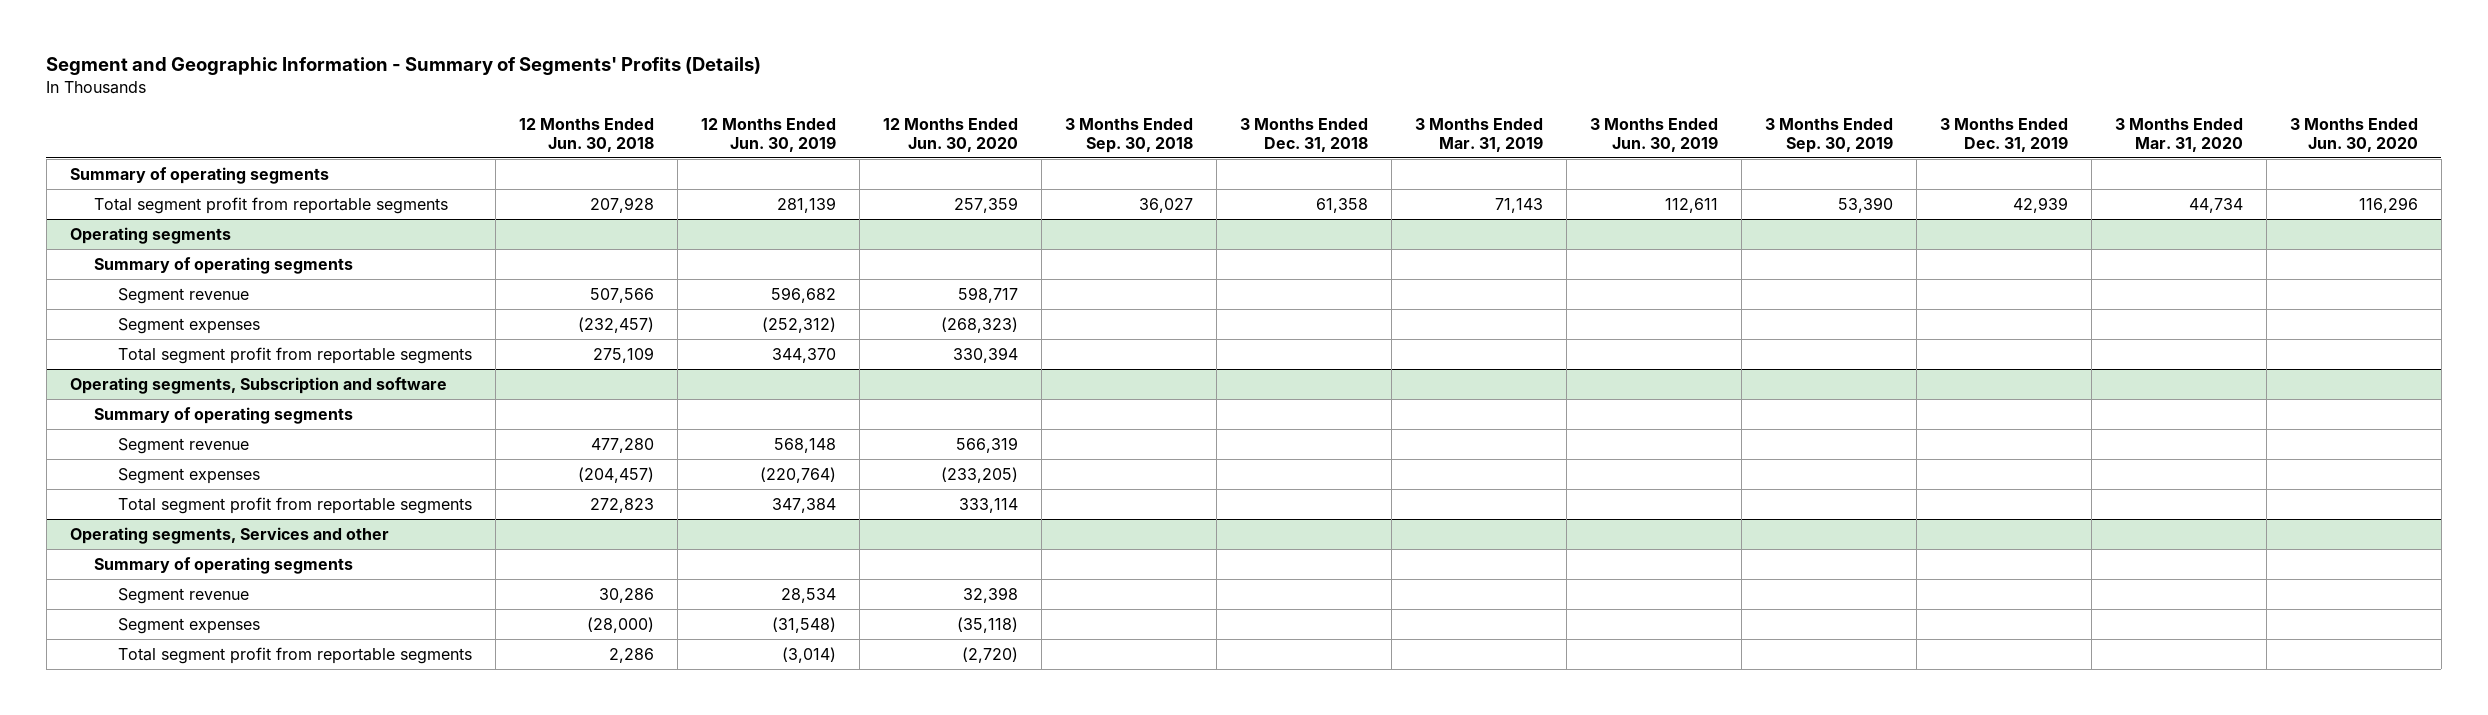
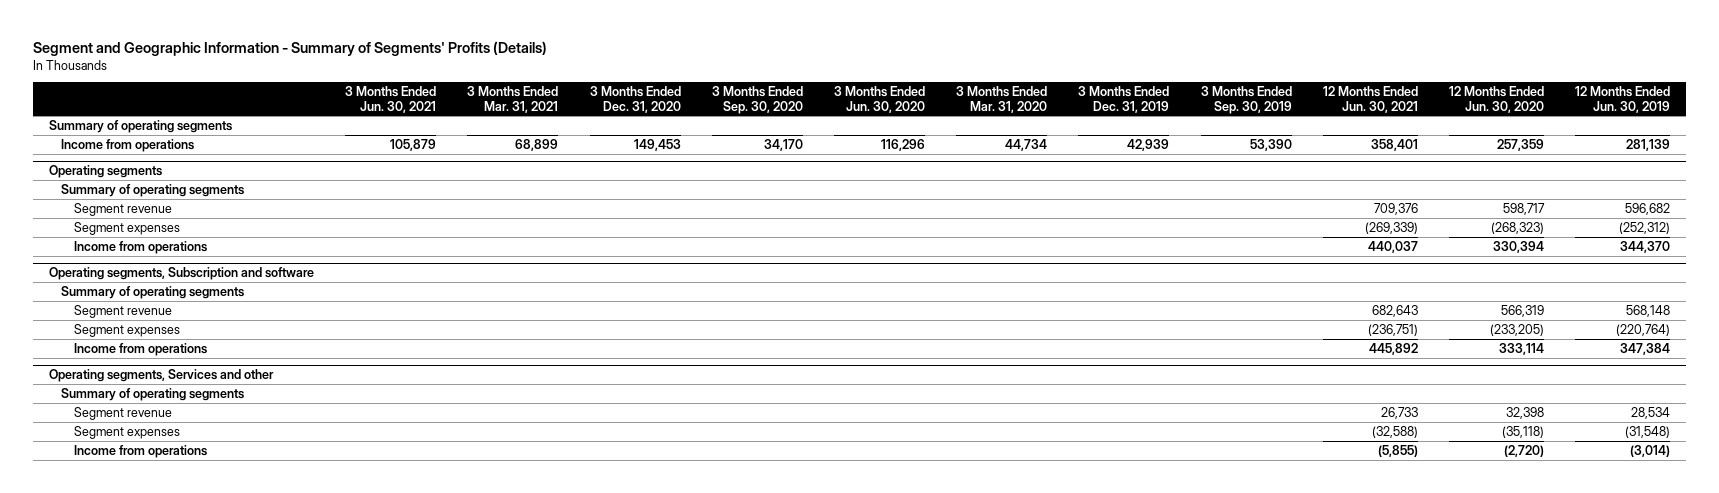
[519,117,655,152] 12 Months Ended Jun. 30, 2018 -> none
[1065,117,1194,153] 3 Months Ended Sep. 30, 2018 -> none
[1240,117,1369,152] 3 Months Ended Dec. 31, 2018 -> none
[1415,117,1544,152] 3 Months Ended Mar. 31, 2019 -> none
[1589,117,1718,152] 3 Months Ended Jun. 30, 2019 -> none
none -> [345,85,437,113] 3 Months Ended Jun. 30, 2021
none -> [467,85,559,113] 3 Months Ended Mar. 31, 2021
none -> [589,85,681,113] 3 Months Ended Dec. 31, 2020
none -> [711,85,803,114] 3 Months Ended Sep. 30, 2020
none -> [1322,85,1418,113] 12 Months Ended Jun. 30, 2021
[94,196,449,214] Total segment profit from reportable segments -> [61,138,195,152] Income from operations
[118,346,473,364] Total segment profit from reportable segments -> [73,240,207,254] Income from operations
[118,496,473,514] Total segment profit from reportable segments -> [73,342,207,356] Income from operations
[118,646,473,664] Total segment profit from reportable segments -> [73,444,207,458] Income from operations

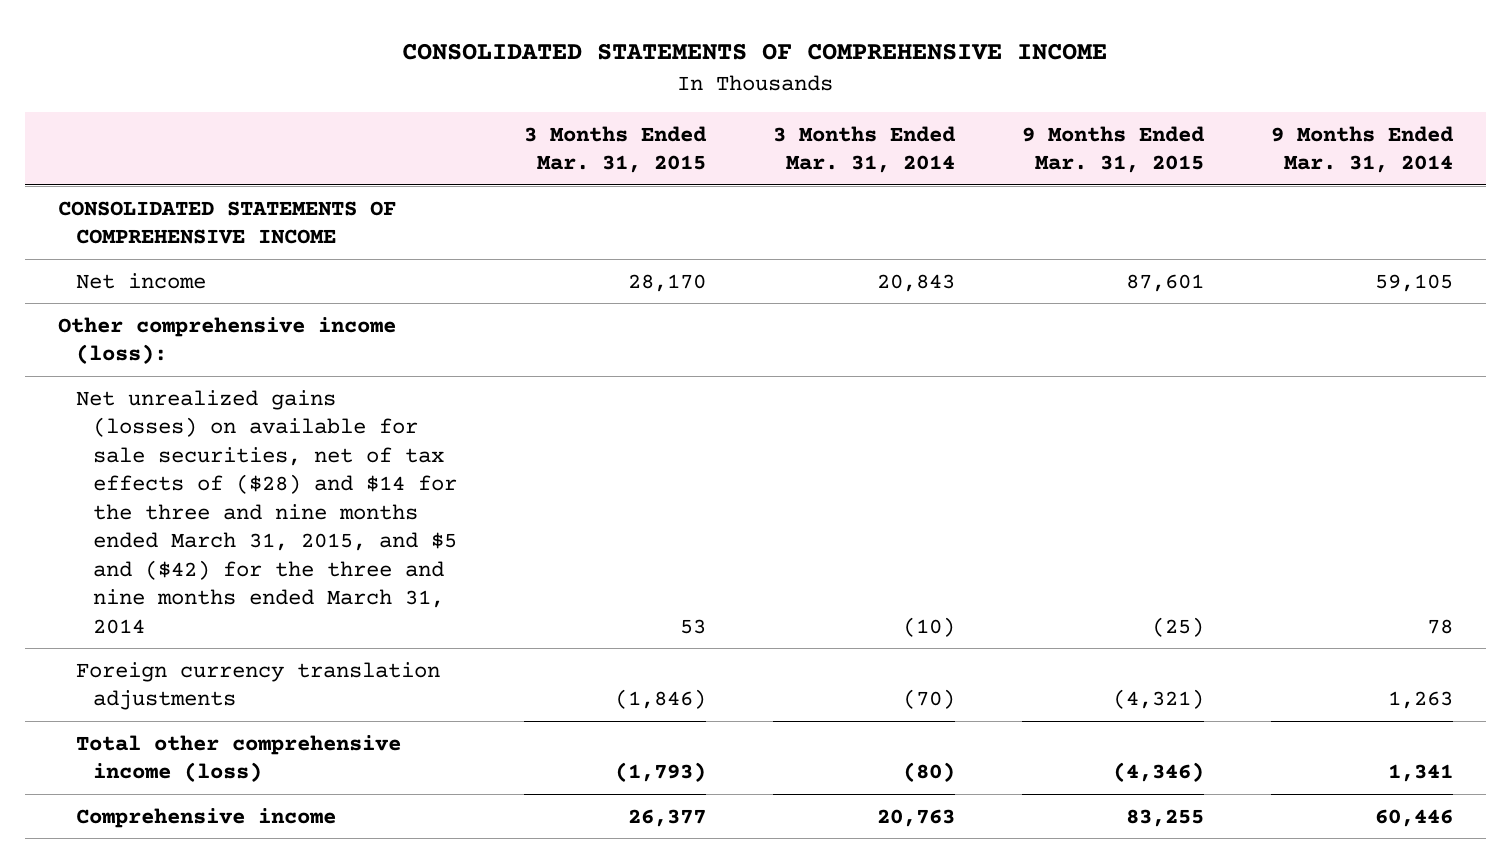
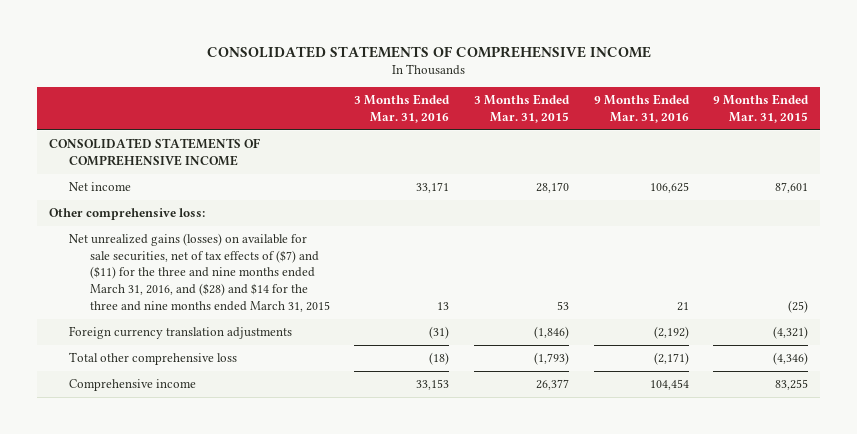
[772,125,956,174] 3 Months Ended Mar. 31, 2014 -> none
[1270,125,1454,174] 9 Months Ended Mar. 31, 2014 -> none
none -> [354,94,451,124] 3 Months Ended Mar. 31, 2016
none -> [593,94,690,124] 9 Months Ended Mar. 31, 2016
[58,316,397,365] Other comprehensive income (loss): -> [49,208,206,221] Other comprehensive loss:
[75,389,458,634] Net unrealized gains (losses) on available for sale securities, net of tax effects of ($28) and $14 for the three and nine months ended March 31, 2015, and $5 and ($42) for the three and nine months ended March 31, 2014 -> [69,233,330,312] Net unrealized gains (losses) on available for sale securities, net of tax effects of ($7) and ($11) for the three and nine months ended March 31, 2016, and ($28) and $14 for the three and nine months ended March 31, 2015
[75,734,401,783] Total other comprehensive income (loss) -> [69,352,238,366] Total other comprehensive loss

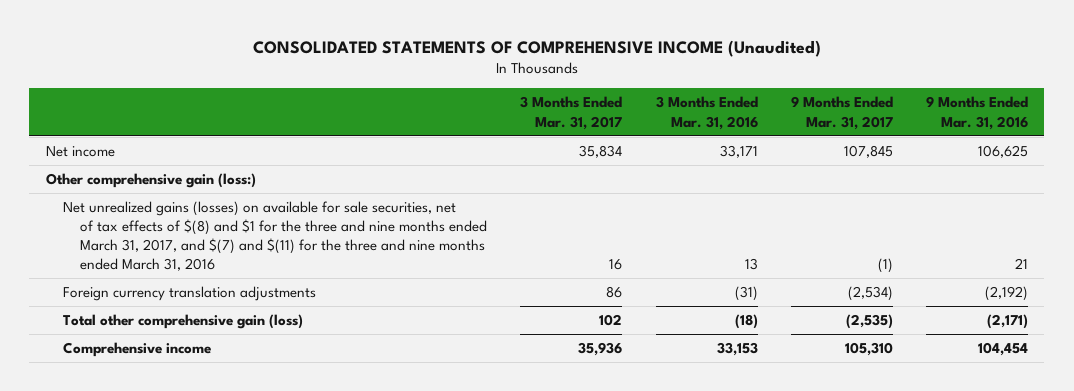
[206,45,651,58] CONSOLIDATED STATEMENTS OF COMPREHENSIVE INCOME -> [252,39,821,57] CONSOLIDATED STATEMENTS OF COMPREHENSIVE INCOME (Unaudited)
[473,94,570,124] 3 Months Ended Mar. 31, 2015 -> none
[713,94,810,124] 9 Months Ended Mar. 31, 2015 -> none
none -> [520,96,623,130] 3 Months Ended Mar. 31, 2017
none -> [790,96,893,130] 9 Months Ended Mar. 31, 2017
[49,138,261,166] CONSOLIDATED STATEMENTS OF COMPREHENSIVE INCOME -> none
[49,208,206,221] Other comprehensive loss: -> [45,173,256,189] Other comprehensive gain (loss:)
[69,233,330,312] Net unrealized gains (losses) on available for sale securities, net of tax effects of ($7) and ($11) for the three and nine months ended March 31, 2016, and ($28) and $14 for the three and nine months ended March 31, 2015 -> [63,201,488,272] Net unrealized gains (losses) on available for sale securities, net of tax effects of $(8) and $1 for the three and nine months ended March 31, 2017, and $(7) and $(11) for the three and nine months ended March 31, 2016
[69,352,238,366] Total other comprehensive loss -> [63,314,304,330] Total other comprehensive gain (loss)

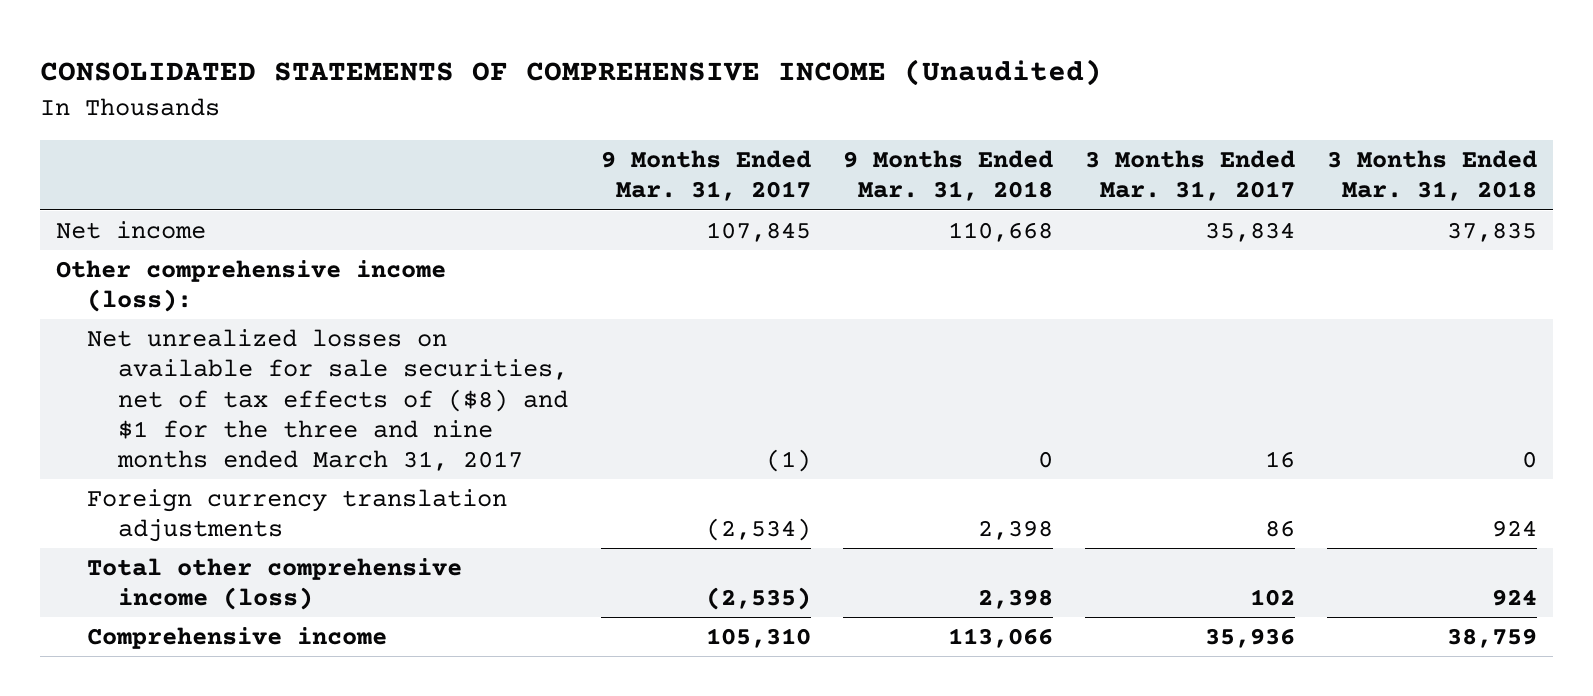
[655,96,758,130] 3 Months Ended Mar. 31, 2016 -> none
[925,96,1028,130] 9 Months Ended Mar. 31, 2016 -> none
none -> [842,150,1053,202] 9 Months Ended Mar. 31, 2018
none -> [1326,150,1537,202] 3 Months Ended Mar. 31, 2018
[45,173,256,189] Other comprehensive gain (loss:) -> [56,259,447,313] Other comprehensive income (loss):
[63,201,488,272] Net unrealized gains (losses) on available for sale securities, net of tax effects of $(8) and $1 for the three and nine months ended March 31, 2017, and $(7) and $(11) for the three and nine months ended March 31, 2016 -> [87,328,569,472] Net unrealized losses on available for sale securities, net of tax effects of ($8) and $1 for the three and nine months ended March 31, 2017
[63,314,304,330] Total other comprehensive gain (loss) -> [87,557,463,611] Total other comprehensive income (loss)

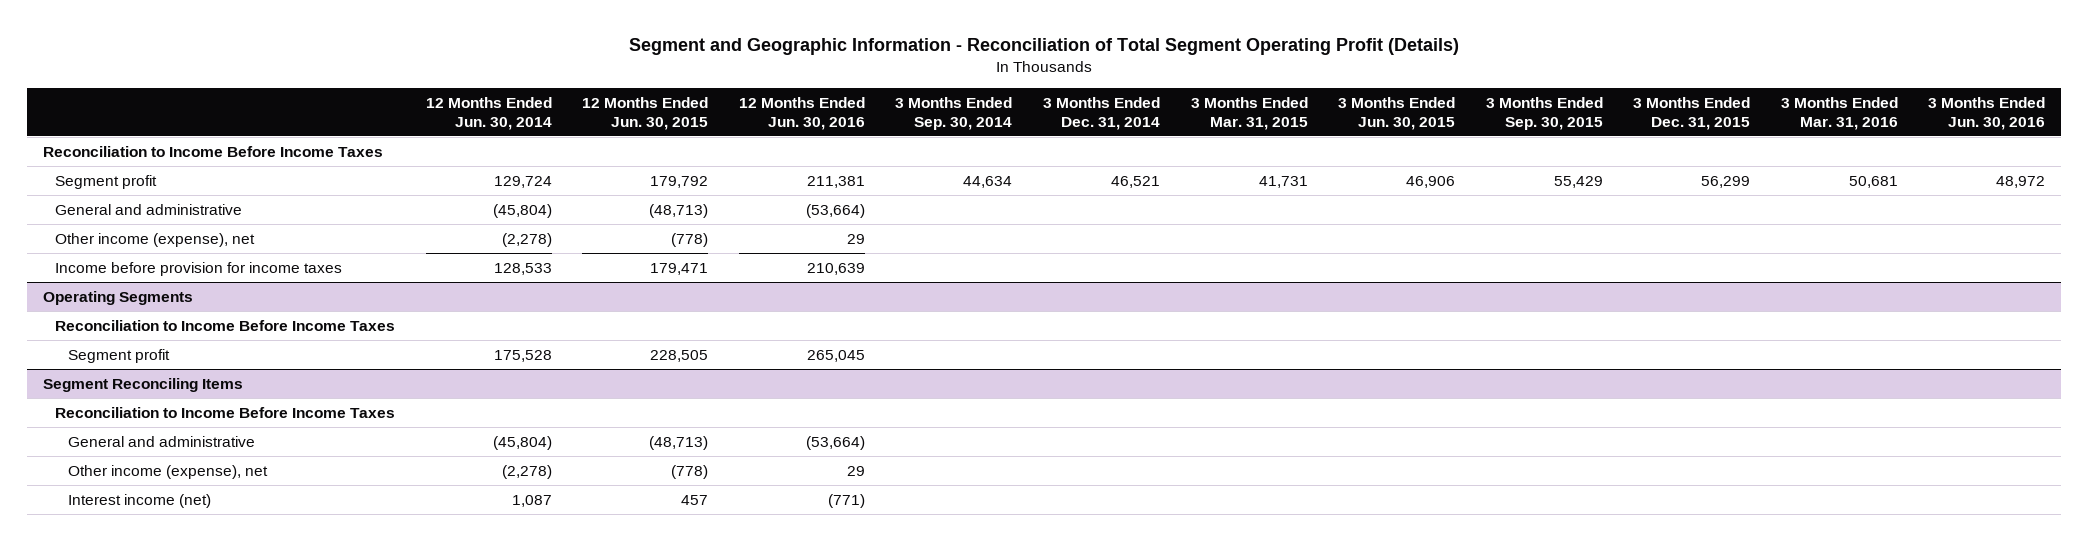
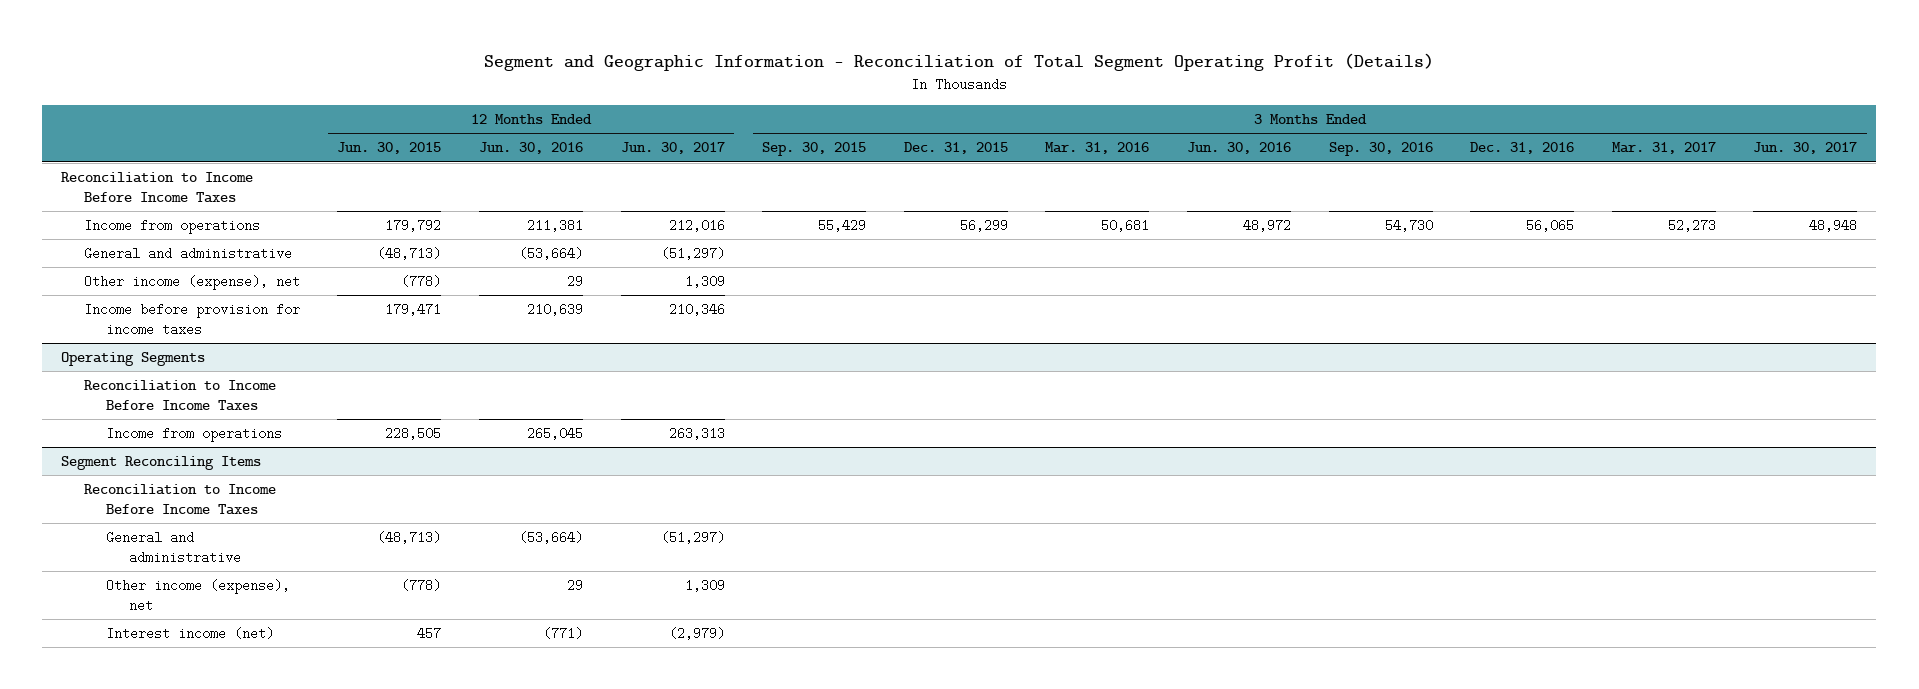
[425,96,552,130] 12 Months Ended Jun. 30, 2014 -> none
[895,96,1013,130] 3 Months Ended Sep. 30, 2014 -> none
[1042,96,1160,130] 3 Months Ended Dec. 31, 2014 -> none
[1190,96,1308,130] 3 Months Ended Mar. 31, 2015 -> none
[1338,96,1456,130] 3 Months Ended Jun. 30, 2015 -> none
none -> [620,142,725,155] Jun. 30, 2017
none -> [1328,142,1433,157] Sep. 30, 2016
none -> [1470,142,1575,155] Dec. 31, 2016
none -> [1611,142,1716,155] Mar. 31, 2017
none -> [1753,142,1858,155] Jun. 30, 2017
[55,174,158,189] Segment profit -> [83,219,260,235] Income from operations
[67,348,170,363] Segment profit -> [106,427,283,443] Income from operations

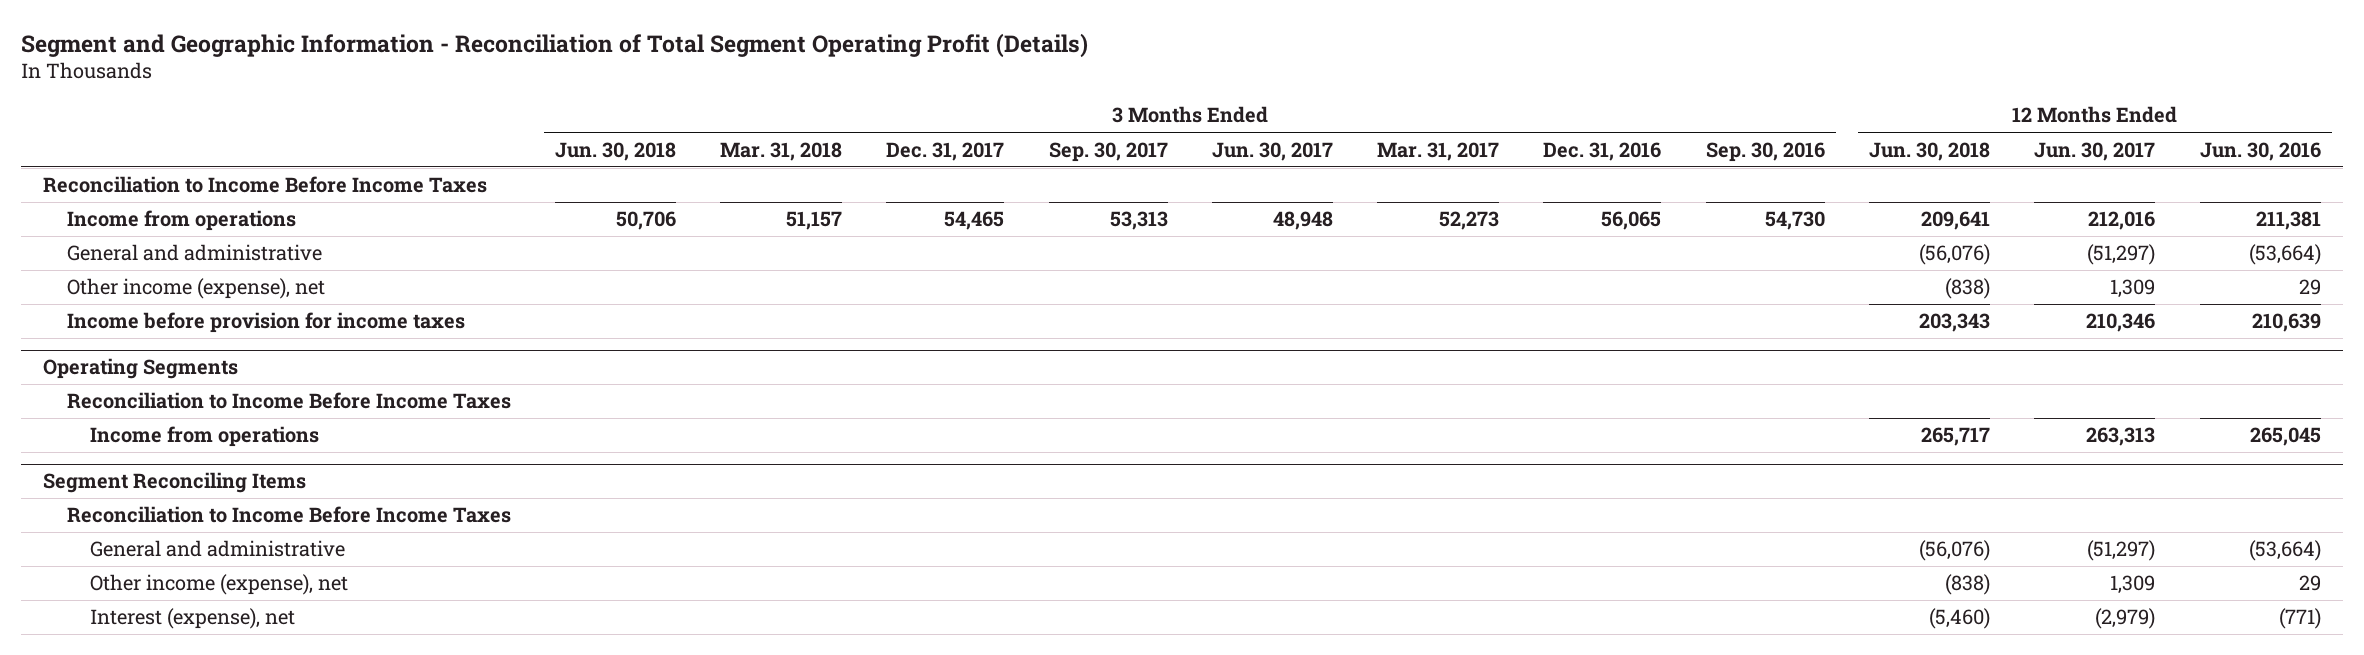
[337,142,442,155] Jun. 30, 2015 -> none
[762,142,867,157] Sep. 30, 2015 -> none
[903,142,1008,155] Dec. 31, 2015 -> none
[1045,142,1150,155] Mar. 31, 2016 -> none
[1186,142,1291,155] Jun. 30, 2016 -> none
none -> [554,141,676,161] Jun. 30, 2018
none -> [720,141,843,161] Mar. 31, 2018
none -> [886,141,1005,161] Dec. 31, 2017
none -> [1048,141,1168,162] Sep. 30, 2017
none -> [1869,141,1991,161] Jun. 30, 2018
[106,627,275,641] Interest income (net) -> [90,608,296,630] Interest (expense), net

